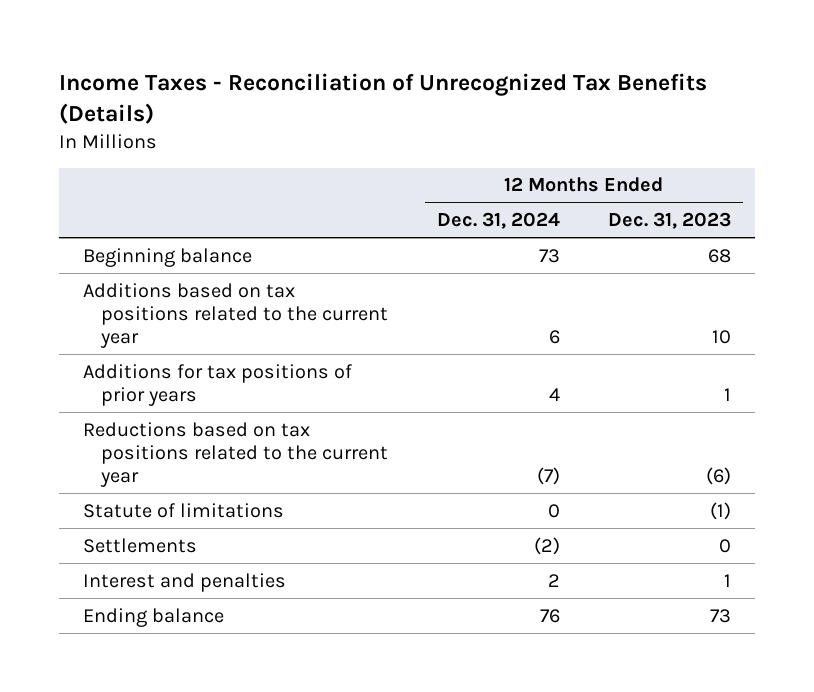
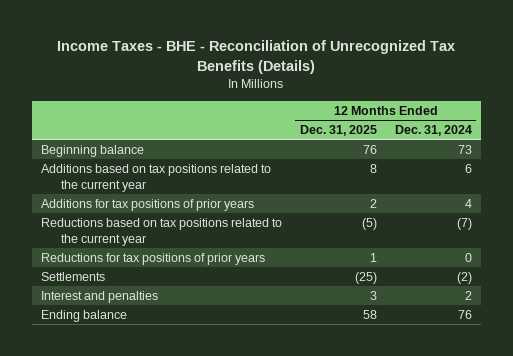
[58,72,707,124] Income Taxes - Reconciliation of Unrecognized Tax Benefits (Details) -> [57,40,456,74] Income Taxes - BHE - Reconciliation of Unrecognized Tax Benefits (Details)
[607,212,731,230] Dec. 31, 2023 -> none
none -> [299,125,377,137] Dec. 31, 2025
[82,502,284,518] Statute of limitations -> none
none -> [40,253,265,266] Reductions for tax positions of prior years

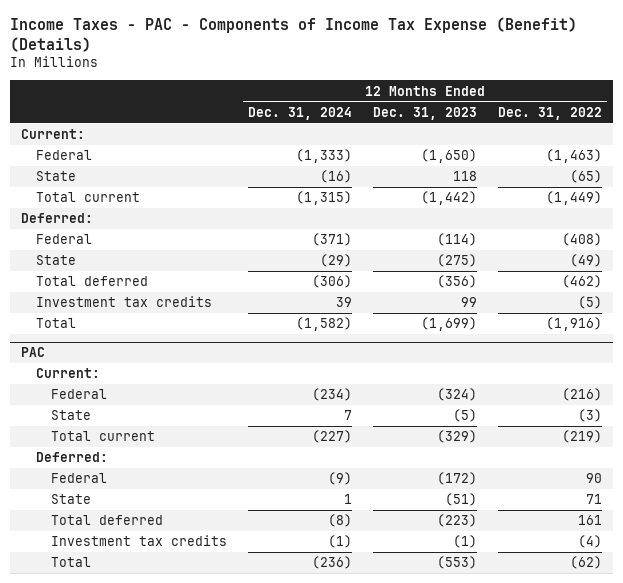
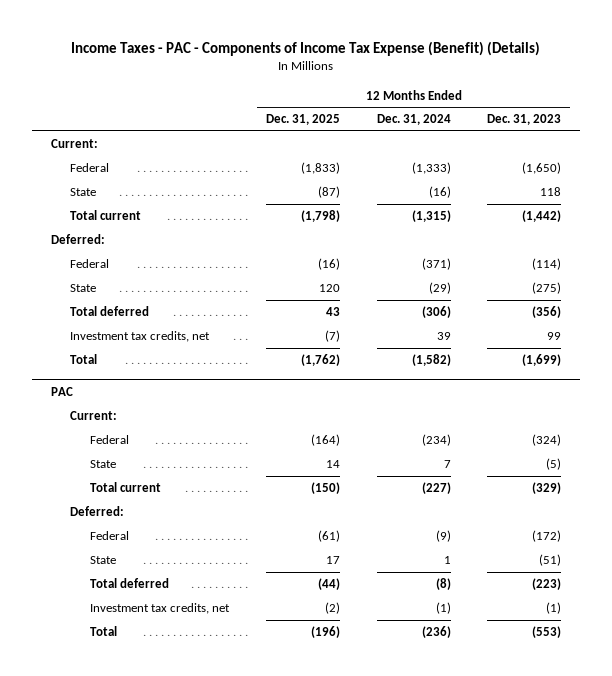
[498,106,603,120] Dec. 31, 2022 -> none
none -> [266,114,341,126] Dec. 31, 2025
[35,296,212,308] Investment tax credits -> [70,331,211,343] Investment tax credits, net
[50,535,227,547] Investment tax credits -> [90,603,231,615] Investment tax credits, net

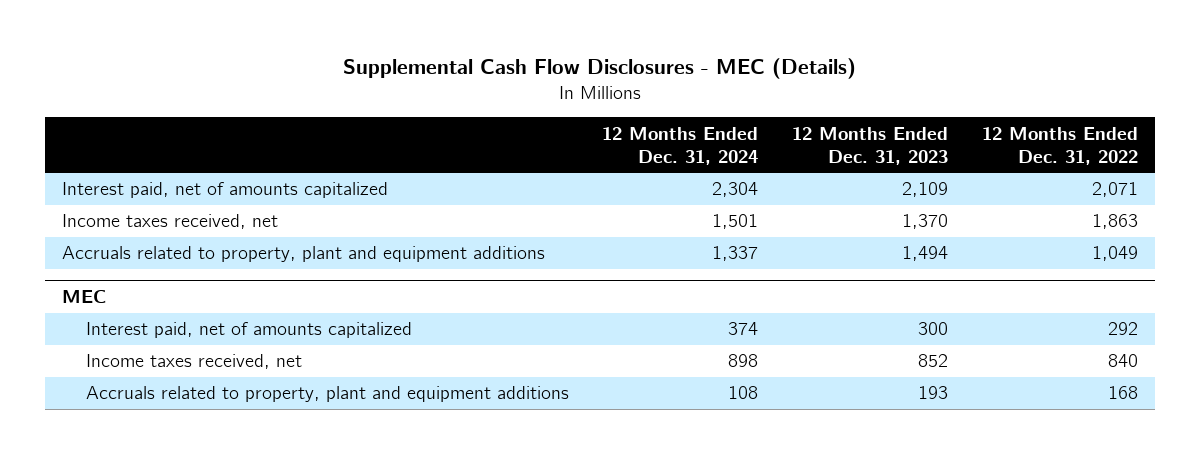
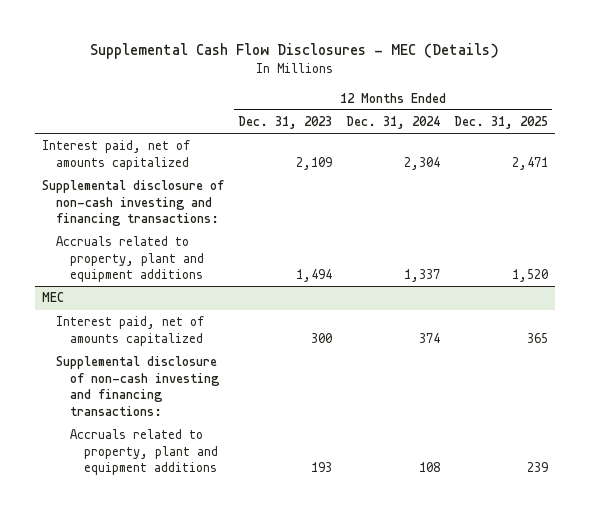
[982,126,1139,165] 12 Months Ended Dec. 31, 2022 -> none
none -> [454,116,549,130] Dec. 31, 2025
[62,214,279,230] Income taxes received, net -> none
none -> [41,180,224,227] Supplemental disclosure of non-cash investing and financing transactions:
[85,354,302,370] Income taxes received, net -> none
none -> [55,356,220,416] Supplemental disclosure of non-cash investing and financing transactions:

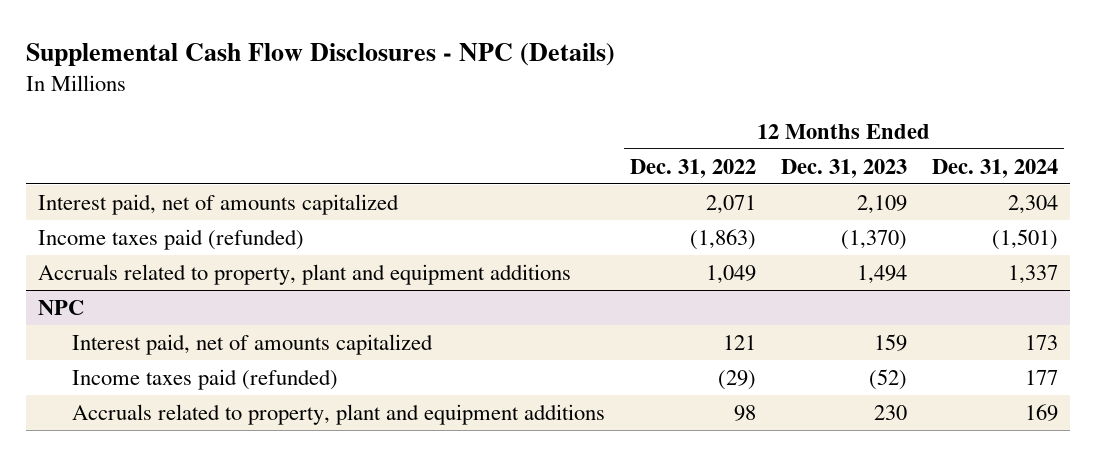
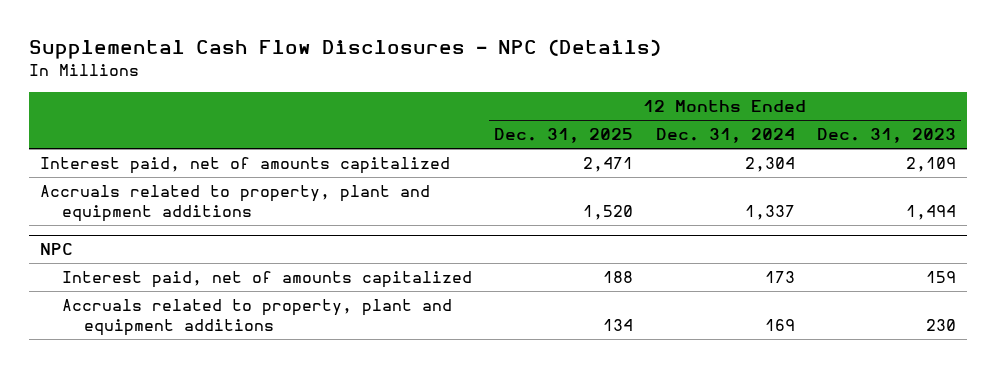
[629,158,756,178] Dec. 31, 2022 -> none
none -> [494,128,634,144] Dec. 31, 2025
[38,228,305,250] Income taxes paid (refunded) -> none
[71,368,338,390] Income taxes paid (refunded) -> none

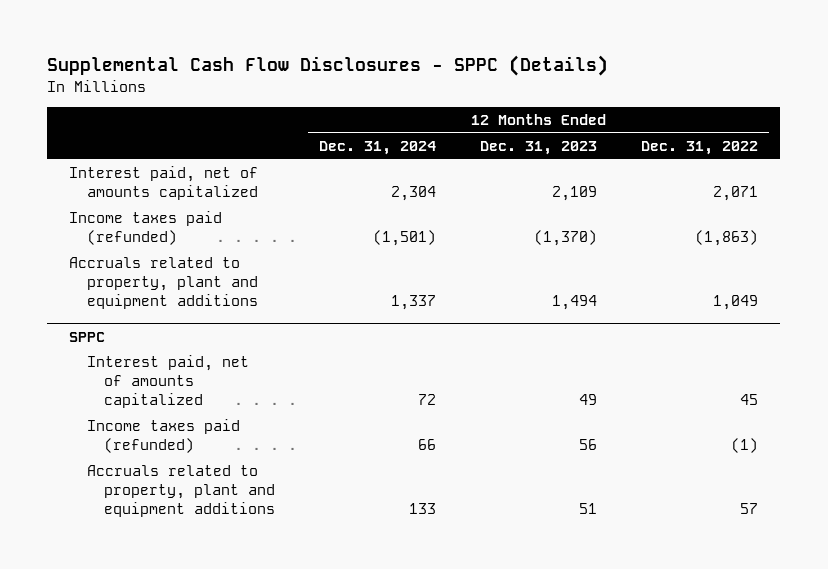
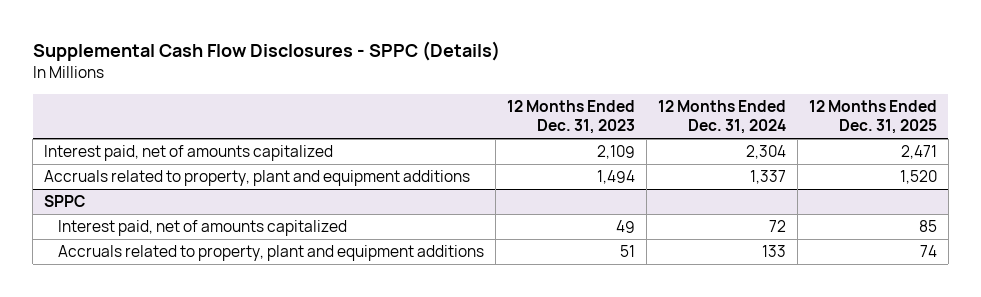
[641,141,759,156] Dec. 31, 2022 -> none
none -> [808,99,937,135] 12 Months Ended Dec. 31, 2025
[69,211,223,246] Income taxes paid (refunded) -> none
[86,419,240,454] Income taxes paid (refunded) -> none

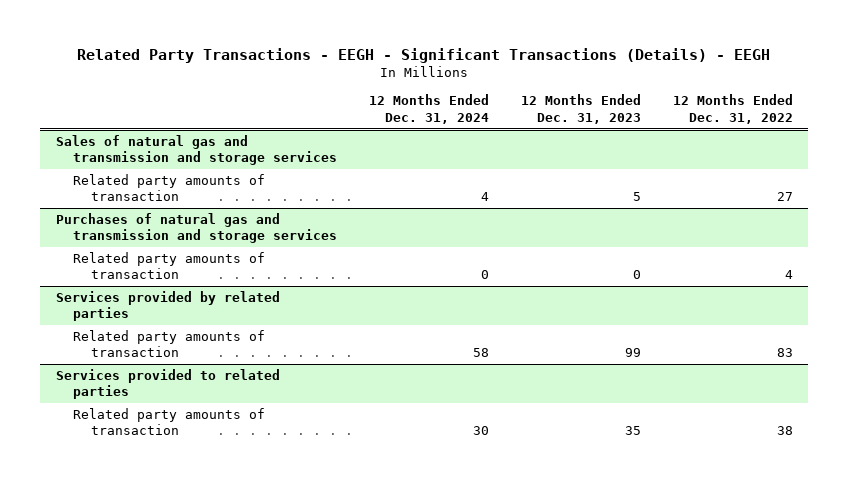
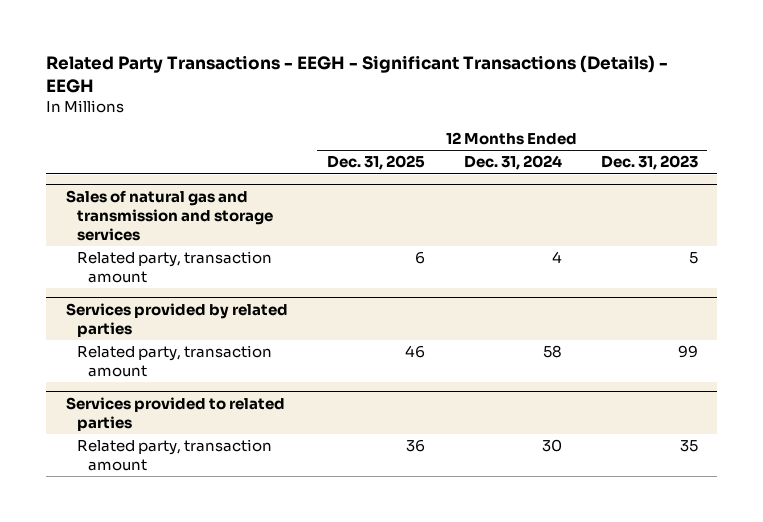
[672,94,793,124] 12 Months Ended Dec. 31, 2022 -> none
none -> [326,155,425,171] Dec. 31, 2025
[55,213,338,244] Purchases of natural gas and transmission and storage services -> none
[73,252,266,280] Related party amounts of transaction -> none
[73,174,266,202] Related party amounts of transaction -> [76,251,272,284] Related party, transaction amount
[73,330,266,358] Related party amounts of transaction -> [76,345,272,378] Related party, transaction amount
[73,408,266,436] Related party amounts of transaction -> [76,439,272,472] Related party, transaction amount

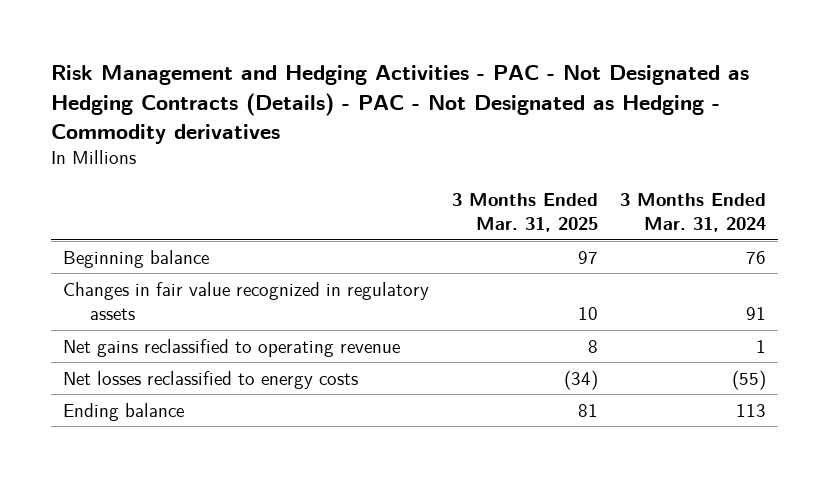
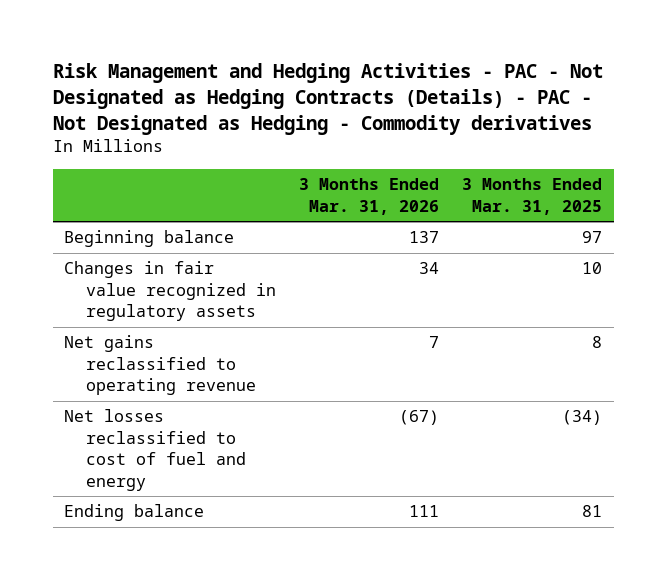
[620,192,767,233] 3 Months Ended Mar. 31, 2024 -> none
none -> [299,178,440,215] 3 Months Ended Mar. 31, 2026
[62,370,358,389] Net losses reclassified to energy costs -> [63,409,247,491] Net losses reclassified to cost of fuel and energy

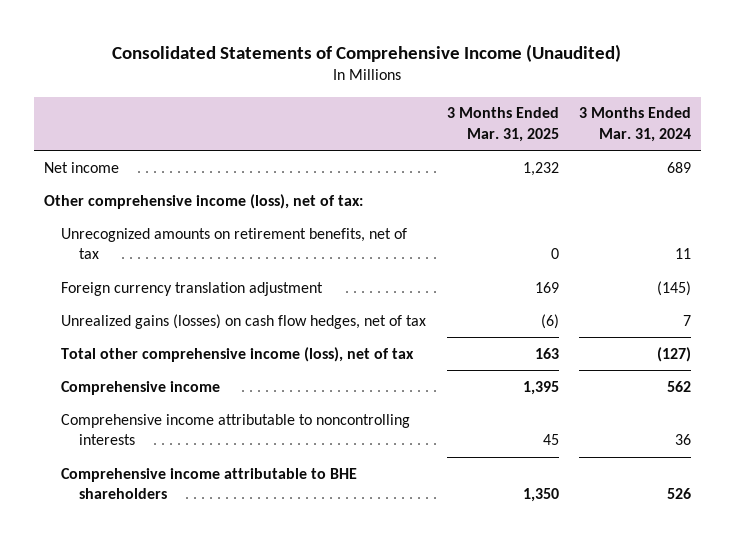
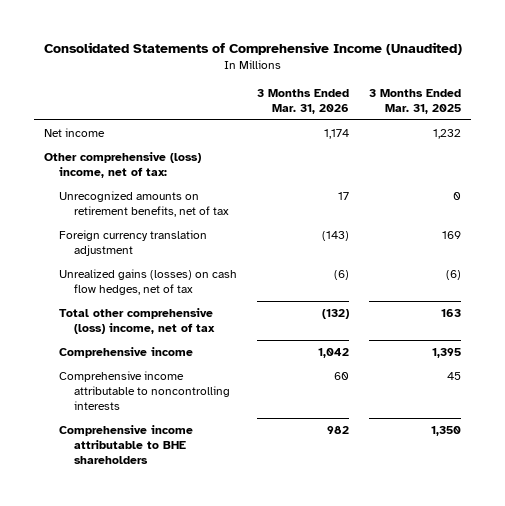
[578,107,691,142] 3 Months Ended Mar. 31, 2024 -> none
none -> [257,89,350,115] 3 Months Ended Mar. 31, 2026
[44,193,364,209] Other comprehensive income (loss), net of tax: -> [44,152,202,178] Other comprehensive (loss) income, net of tax:
[61,346,415,362] Total other comprehensive income (loss), net of tax -> [58,308,215,334] Total other comprehensive (loss) income, net of tax

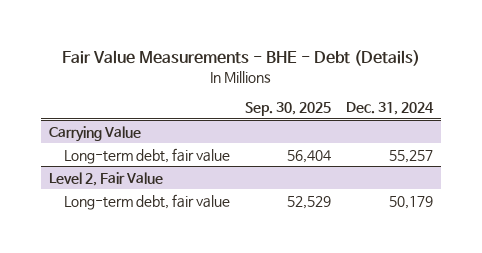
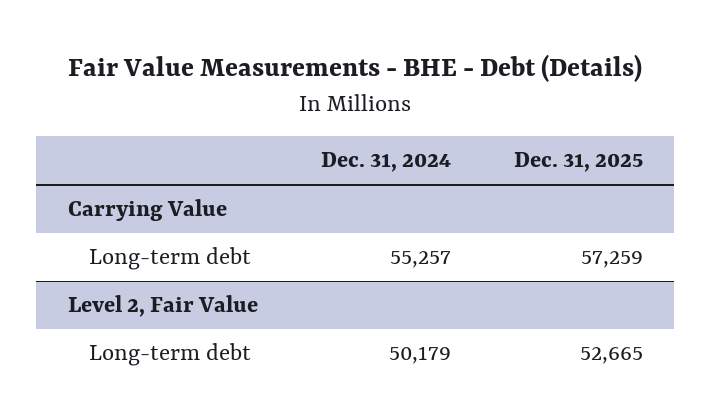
[245,102,332,117] Sep. 30, 2025 -> none
none -> [513,152,643,173] Dec. 31, 2025
[63,147,230,164] Long-term debt, fair value -> [89,247,252,271] Long-term debt
[63,193,230,210] Long-term debt, fair value -> [89,343,252,367] Long-term debt

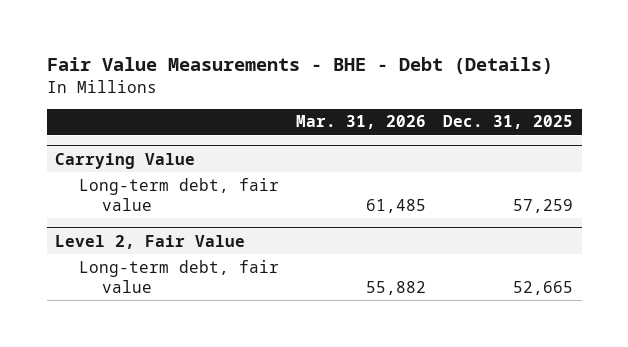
[320,152,451,173] Dec. 31, 2024 -> none
none -> [295,115,426,130] Mar. 31, 2026
[89,247,252,271] Long-term debt -> [78,177,279,211] Long-term debt, fair value
[89,343,252,367] Long-term debt -> [78,259,279,293] Long-term debt, fair value

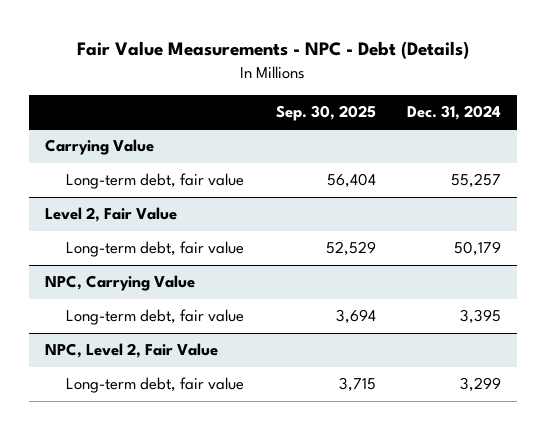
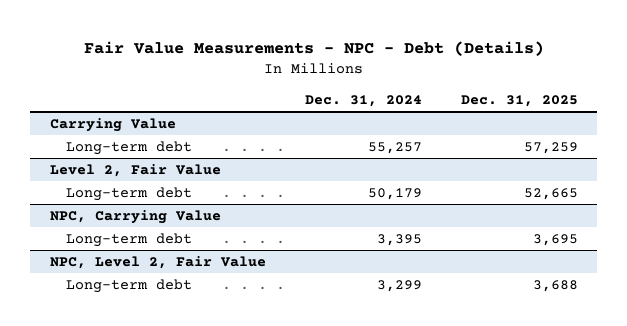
[275,104,376,121] Sep. 30, 2025 -> none
none -> [460,94,578,107] Dec. 31, 2025
[66,173,245,190] Long-term debt, fair value -> [65,140,192,155] Long-term debt
[66,241,245,258] Long-term debt, fair value -> [65,186,192,201] Long-term debt
[66,309,245,326] Long-term debt, fair value -> [65,232,192,247] Long-term debt
[66,377,245,394] Long-term debt, fair value -> [65,278,192,293] Long-term debt

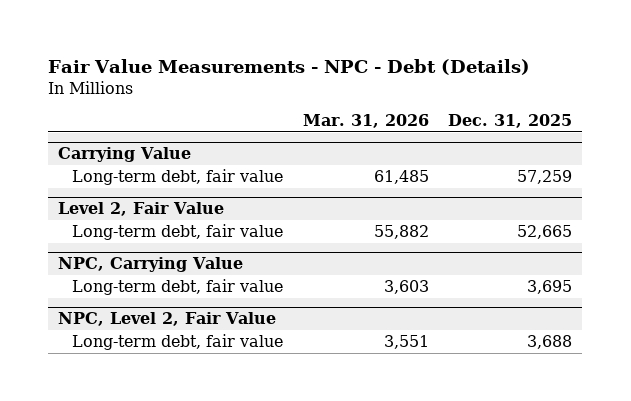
[304,94,422,107] Dec. 31, 2024 -> none
none -> [302,114,429,129] Mar. 31, 2026
[65,140,192,155] Long-term debt -> [72,168,284,185] Long-term debt, fair value
[65,186,192,201] Long-term debt -> [72,223,284,240] Long-term debt, fair value
[65,232,192,247] Long-term debt -> [72,278,284,295] Long-term debt, fair value
[65,278,192,293] Long-term debt -> [72,333,284,350] Long-term debt, fair value

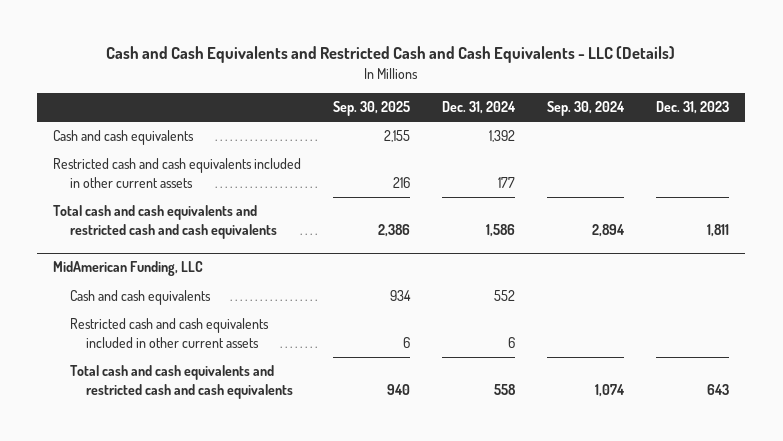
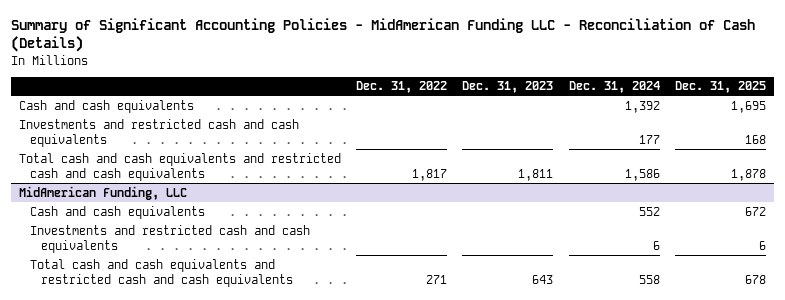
[106,46,676,64] Cash and Cash Equivalents and Restricted Cash and Cash Equivalents - LLC (Details) -> [10,17,755,53] Summary of Significant Accounting Policies - MidAmerican Funding LLC - Reconciliation of Cash (Details)
[333,101,411,117] Sep. 30, 2025 -> none
[547,101,626,117] Sep. 30, 2024 -> none
none -> [355,81,447,94] Dec. 31, 2022
none -> [674,81,766,94] Dec. 31, 2025
[53,158,302,188] Restricted cash and cash equivalents included in other current assets -> [18,118,299,147] Investments and restricted cash and cash equivalents
[69,318,269,348] Restricted cash and cash equivalents included in other current assets -> [29,224,310,253] Investments and restricted cash and cash equivalents

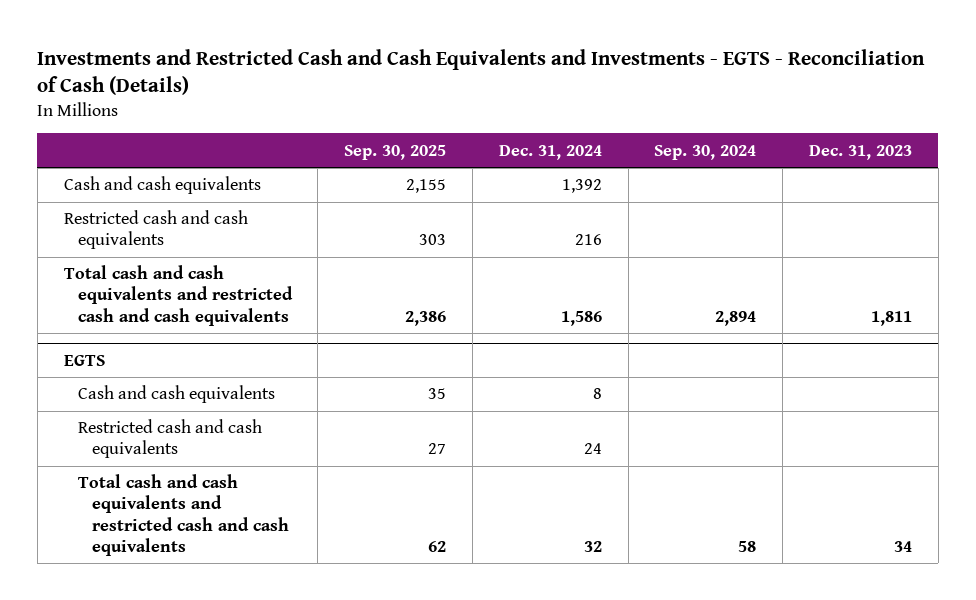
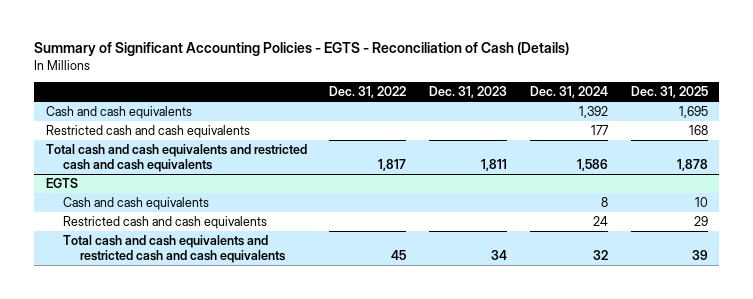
[37,48,926,96] Investments and Restricted Cash and Cash Equivalents and Investments - EGTS - Reconciliation of Cash (Details) -> [34,42,570,57] Summary of Significant Accounting Policies - EGTS - Reconciliation of Cash (Details)
[344,144,447,160] Sep. 30, 2025 -> none
[654,144,757,160] Sep. 30, 2024 -> none
none -> [329,86,407,99] Dec. 31, 2022
none -> [630,86,708,99] Dec. 31, 2025
[574,234,602,246] 216 -> [590,125,609,136] 177

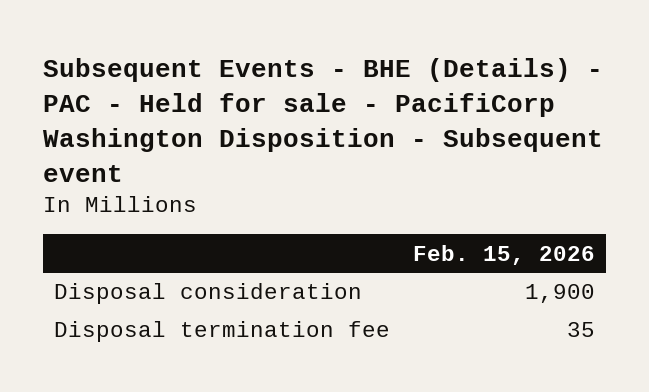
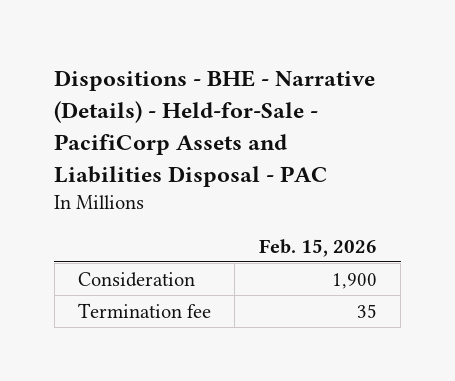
[42,58,603,182] Subsequent Events - BHE (Details) - PAC - Held for sale - PacifiCorp Washington Disposition - Subsequent event -> [54,70,376,187] Dispositions - BHE - Narrative (Details) - Held-for-Sale - PacifiCorp Assets and Liabilities Disposal - PAC
[53,283,362,305] Disposal consideration -> [77,271,195,287] Consideration
[53,321,390,343] Disposal termination fee -> [77,302,211,318] Termination fee

